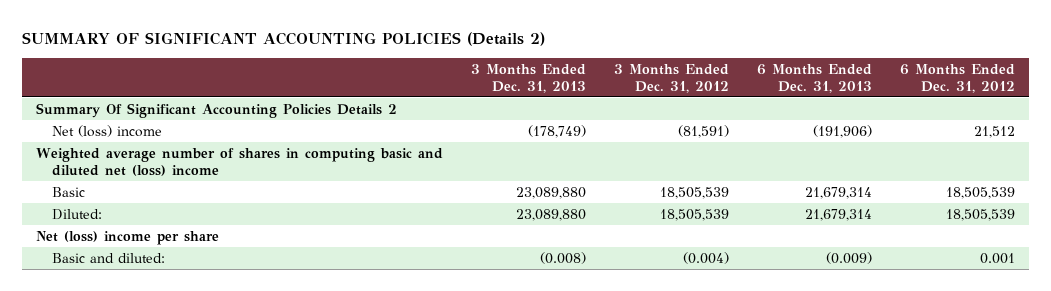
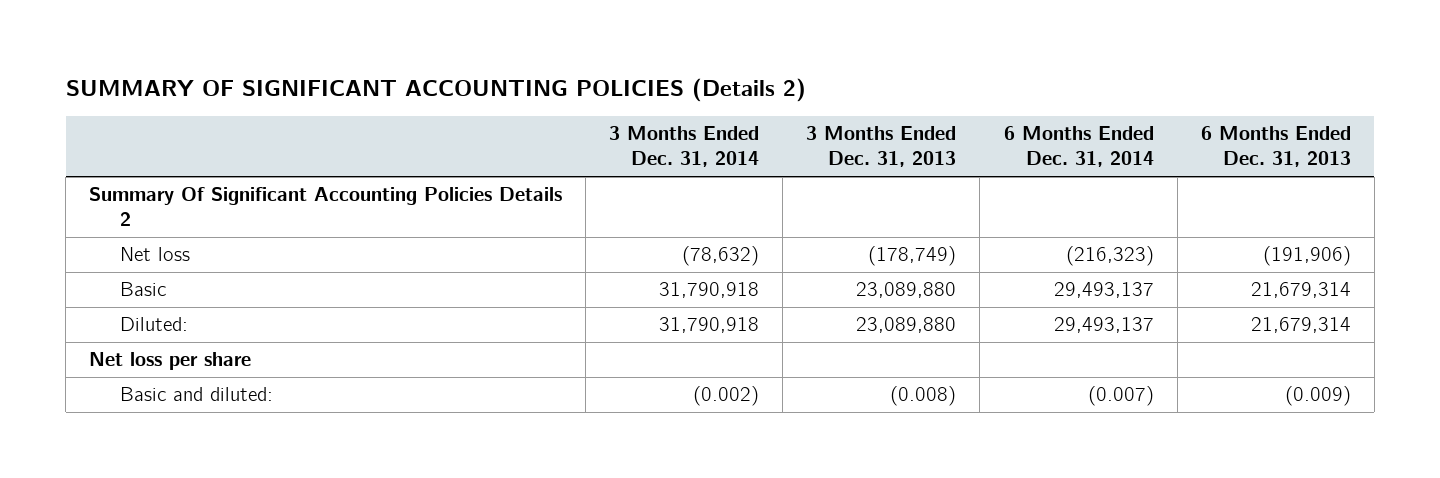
[613,63,729,93] 3 Months Ended Dec. 31, 2012 -> none
[899,63,1015,93] 6 Months Ended Dec. 31, 2012 -> none
none -> [609,126,760,168] 3 Months Ended Dec. 31, 2014
none -> [1003,126,1154,168] 6 Months Ended Dec. 31, 2014
[36,147,444,176] Weighted average number of shares in computing basic and diluted net (loss) income -> none
[51,124,162,137] Net (loss) income -> [119,247,190,262] Net loss
[36,230,220,245] Net (loss) income per share -> [89,352,252,371] Net loss per share

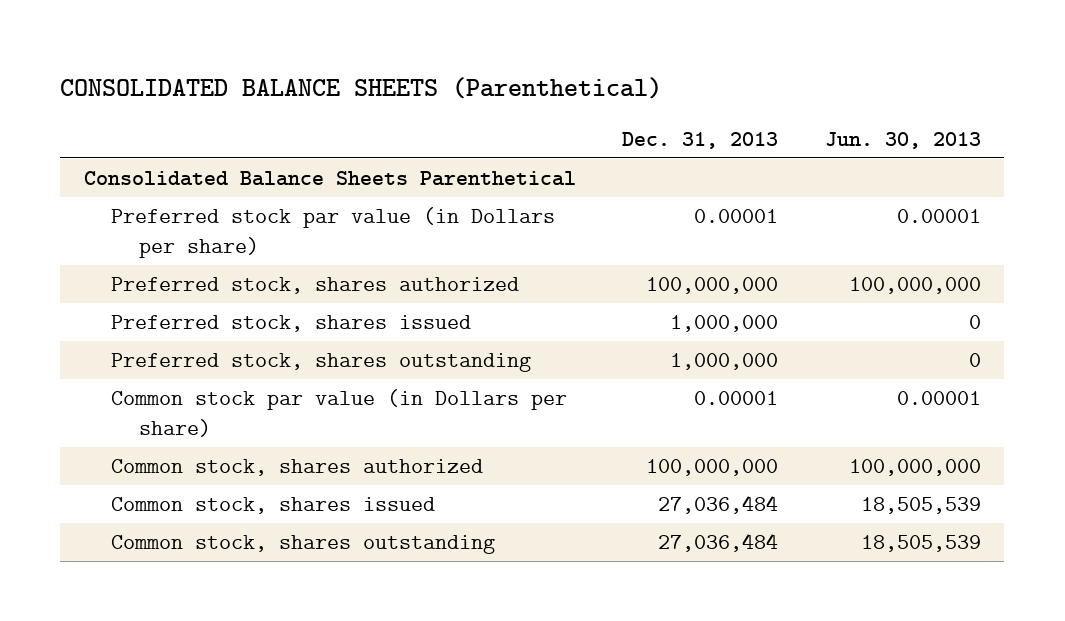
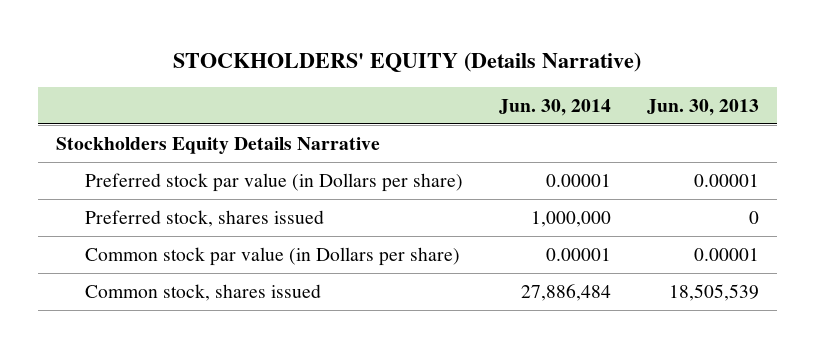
[60,77,663,100] CONSOLIDATED BALANCE SHEETS (Parenthetical) -> [173,51,642,72] STOCKHOLDERS' EQUITY (Details Narrative)
[622,131,779,149] Dec. 31, 2013 -> none
none -> [499,98,612,116] Jun. 30, 2014
[83,171,576,187] Consolidated Balance Sheets Parenthetical -> none
none -> [55,136,380,154] Stockholders Equity Details Narrative
[111,277,520,295] Preferred stock, shares authorized -> none
[111,353,532,373] Preferred stock, shares outstanding -> none
[111,459,484,477] Common stock, shares authorized -> none
[111,535,496,555] Common stock, shares outstanding -> none

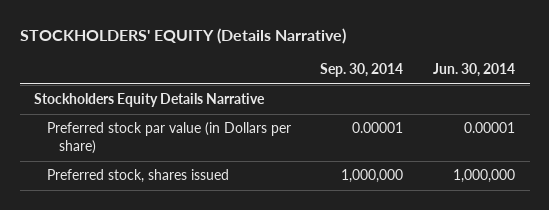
[647,98,760,116] Jun. 30, 2013 -> none
none -> [320,63,404,78] Sep. 30, 2014
[85,246,461,266] Common stock par value (in Dollars per share) -> none
[85,283,322,301] Common stock, shares issued -> none

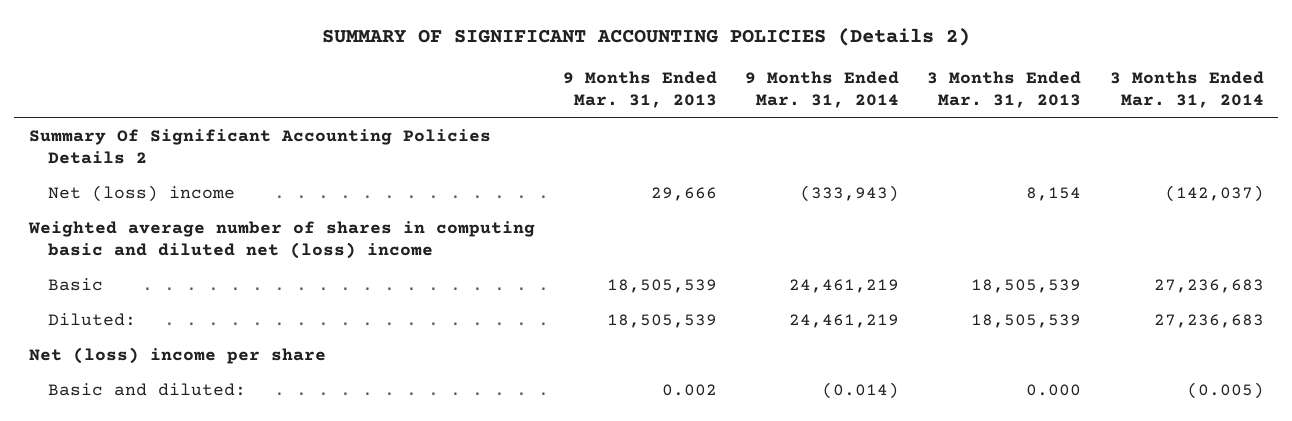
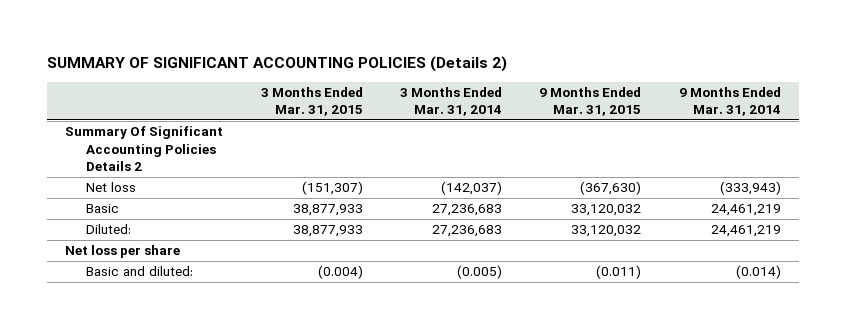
[562,71,717,108] 9 Months Ended Mar. 31, 2013 -> none
[927,71,1082,108] 3 Months Ended Mar. 31, 2013 -> none
none -> [260,86,363,117] 3 Months Ended Mar. 31, 2015
none -> [539,86,642,117] 9 Months Ended Mar. 31, 2015
[27,220,535,259] Weighted average number of shares in computing basic and diluted net (loss) income -> none
[47,184,235,202] Net (loss) income -> [85,182,136,193] Net loss
[28,346,326,364] Net (loss) income per share -> [65,245,181,259] Net loss per share

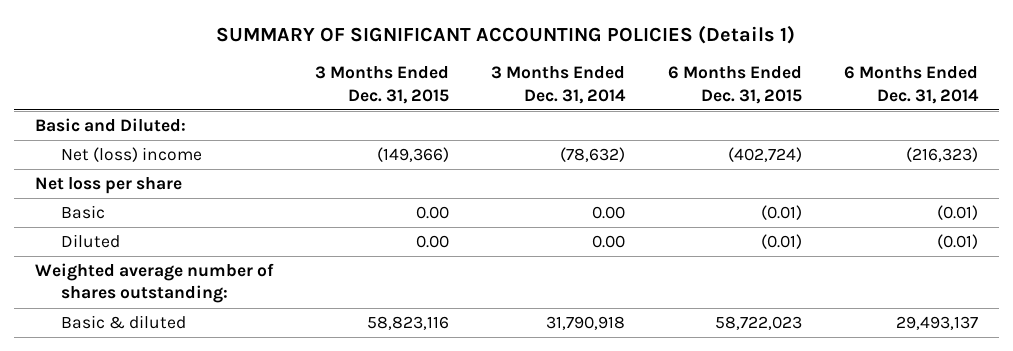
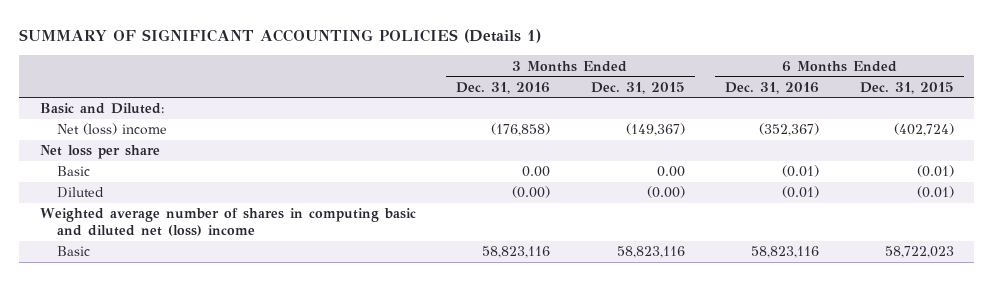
[491,66,627,104] 3 Months Ended Dec. 31, 2014 -> none
[843,66,979,104] 6 Months Ended Dec. 31, 2014 -> none
none -> [456,81,551,94] Dec. 31, 2016
none -> [725,81,820,94] Dec. 31, 2016
[377,147,450,163] (149,366) -> [625,123,685,137] (149,367)
[416,235,450,249] 0.00 -> [646,186,685,199] (0.00)
[35,263,275,304] Weighted average number of shares outstanding: -> [39,208,416,237] Weighted average number of shares in computing basic and diluted net (loss) income
[60,315,186,330] Basic & diluted -> [57,246,91,257] Basic

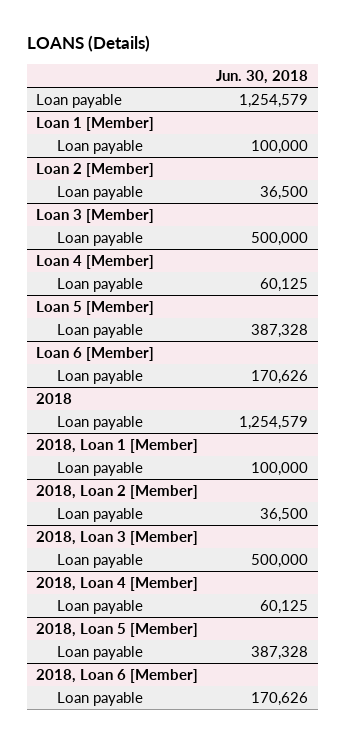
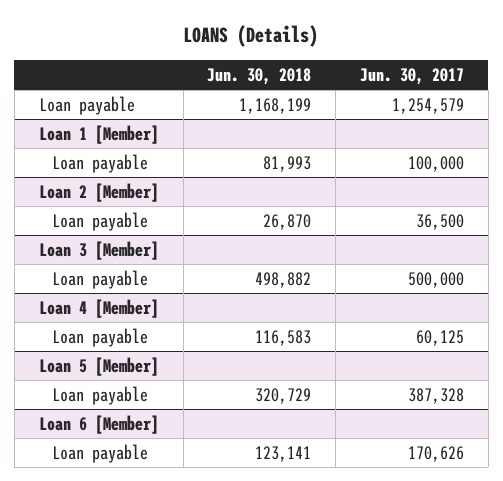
none -> [360,68,465,86] Jun. 30, 2017
[239,93,309,108] 1,254,579 -> [239,97,312,114] 1,168,199
[251,139,309,154] 100,000 -> [263,155,312,172] 81,993
[260,185,309,200] 36,500 -> [263,213,312,230] 26,870
[251,231,309,246] 500,000 -> [255,271,312,288] 498,882
[260,277,309,292] 60,125 -> [255,329,312,346] 116,583
[251,323,309,338] 387,328 -> [255,387,312,404] 320,729
[35,392,72,404] 2018 -> none
[56,415,143,430] Loan payable -> none
[35,438,198,453] 2018, Loan 1 [Member] -> none
[56,461,143,476] Loan payable -> none
[35,484,198,499] 2018, Loan 2 [Member] -> none
[56,507,143,522] Loan payable -> none
[35,530,198,545] 2018, Loan 3 [Member] -> none
[56,553,143,568] Loan payable -> none
[35,576,198,591] 2018, Loan 4 [Member] -> none
[56,599,143,614] Loan payable -> none
[35,622,198,637] 2018, Loan 5 [Member] -> none
[56,645,143,660] Loan payable -> none
[35,668,198,683] 2018, Loan 6 [Member] -> none
[56,691,143,706] Loan payable -> none
[251,369,309,384] 170,626 -> [255,445,312,462] 123,141

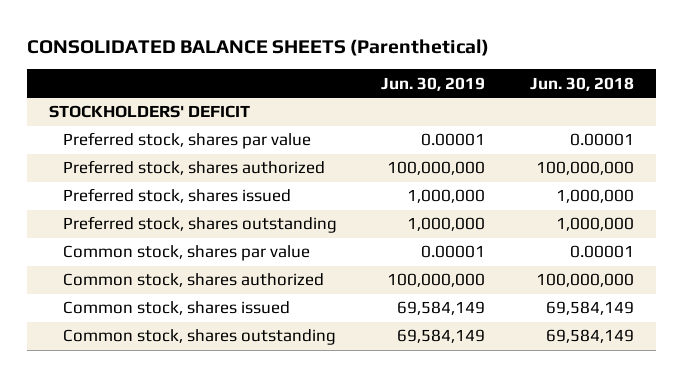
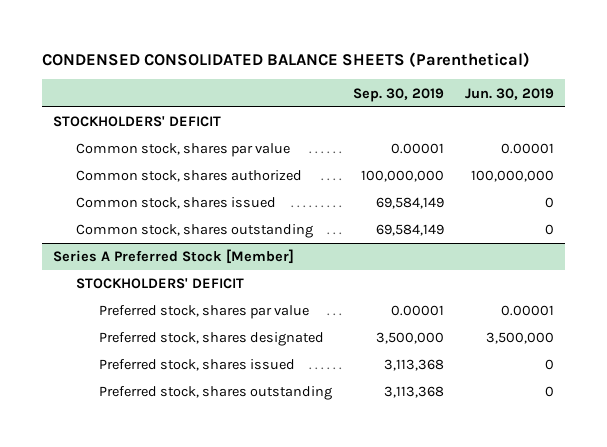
[26,38,489,56] CONSOLIDATED BALANCE SHEETS (Parenthetical) -> [42,51,531,67] CONDENSED CONSOLIDATED BALANCE SHEETS (Parenthetical)
[530,76,635,91] Jun. 30, 2018 -> none
none -> [353,87,445,102] Sep. 30, 2019
[62,132,311,150] Preferred stock, shares par value -> none
[62,160,325,176] Preferred stock, shares authorized -> none
[62,188,291,204] Preferred stock, shares issued -> none
[62,216,337,234] Preferred stock, shares outstanding -> none
[397,301,486,316] 69,584,149 -> [545,197,555,209] 0
[397,329,486,344] 69,584,149 -> [545,224,555,236] 0
none -> [53,249,295,265] Series A Preferred Stock [Member]
none -> [75,278,244,290] STOCKHOLDERS' DEFICIT
none -> [98,305,309,320] Preferred stock, shares par value
none -> [98,332,324,347] Preferred stock, shares designated
none -> [98,359,295,372] Preferred stock, shares issued
none -> [98,386,332,401] Preferred stock, shares outstanding

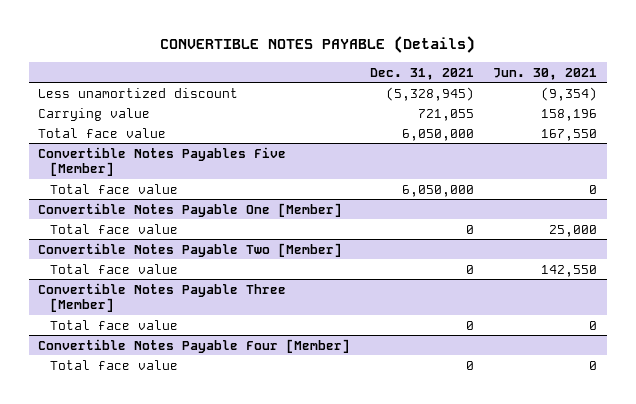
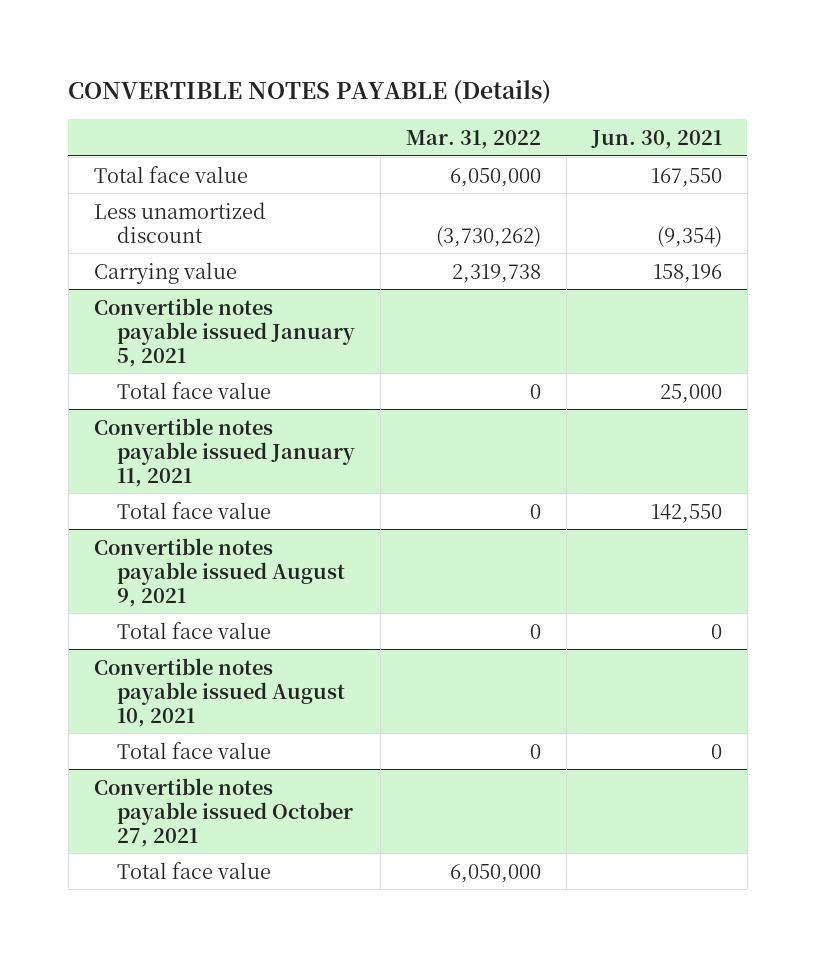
[369,67,474,80] Dec. 31, 2021 -> none
none -> [405,129,541,149] Mar. 31, 2022
[38,127,167,138] Total face value -> [93,165,248,183] Total face value
[38,146,287,177] Convertible Notes Payables Five [Member] -> none
[50,183,179,194] Total face value -> none
[38,202,343,217] Convertible Notes Payable One [Member] -> [93,297,355,367] Convertible notes payable issued January 5, 2021
[38,242,343,257] Convertible Notes Payable Two [Member] -> [93,417,355,487] Convertible notes payable issued January 11, 2021
[38,282,287,313] Convertible Notes Payable Three [Member] -> [93,537,345,607] Convertible notes payable issued August 9, 2021
[38,338,351,353] Convertible Notes Payable Four [Member] -> [93,657,345,727] Convertible notes payable issued August 10, 2021
none -> [93,777,353,847] Convertible notes payable issued October 27, 2021
none -> [116,861,271,879] Total face value

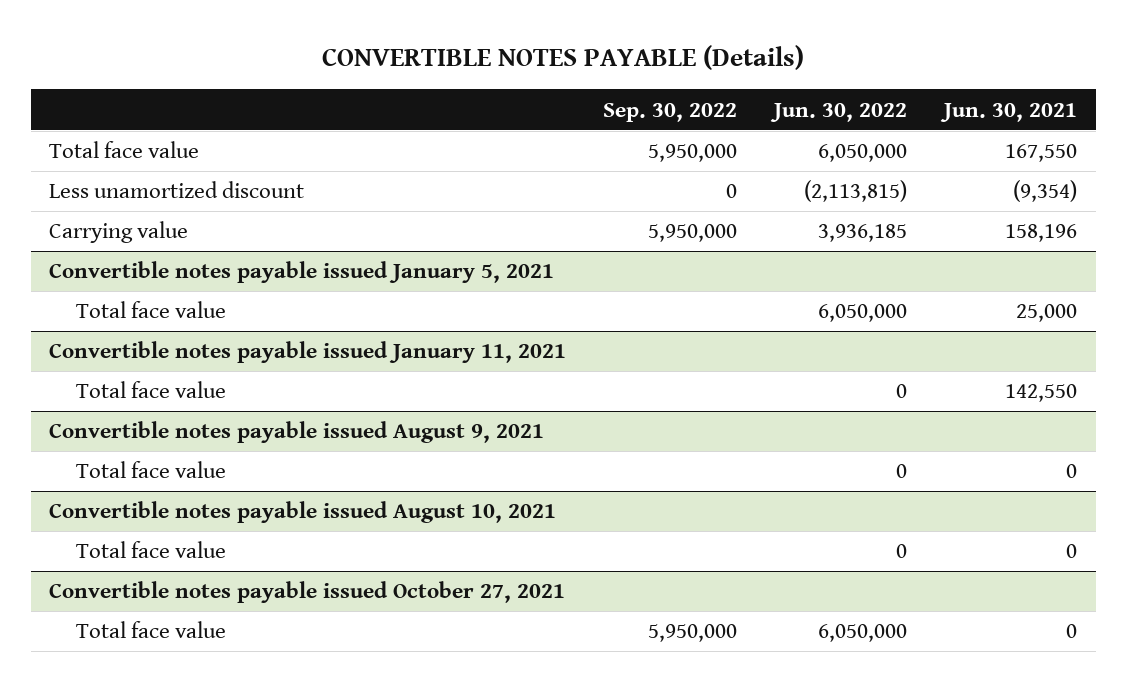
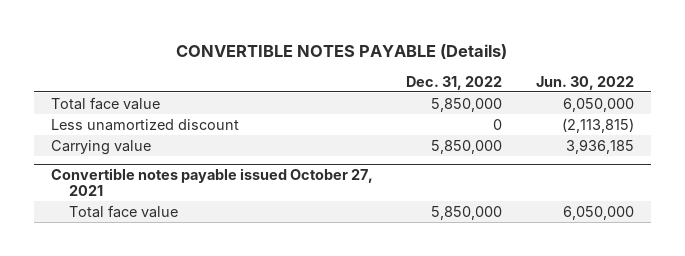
[603,102,738,122] Sep. 30, 2022 -> none
[940,102,1078,122] Jun. 30, 2021 -> none
none -> [406,75,503,90] Dec. 31, 2022
[49,261,555,284] Convertible notes payable issued January 5, 2021 -> none
[75,301,226,319] Total face value -> none
[49,341,567,364] Convertible notes payable issued January 11, 2021 -> none
[75,381,226,399] Total face value -> none
[49,421,545,444] Convertible notes payable issued August 9, 2021 -> none
[75,461,226,479] Total face value -> none
[49,501,557,524] Convertible notes payable issued August 10, 2021 -> none
[75,541,226,559] Total face value -> none

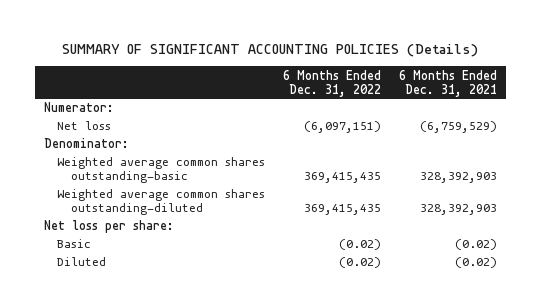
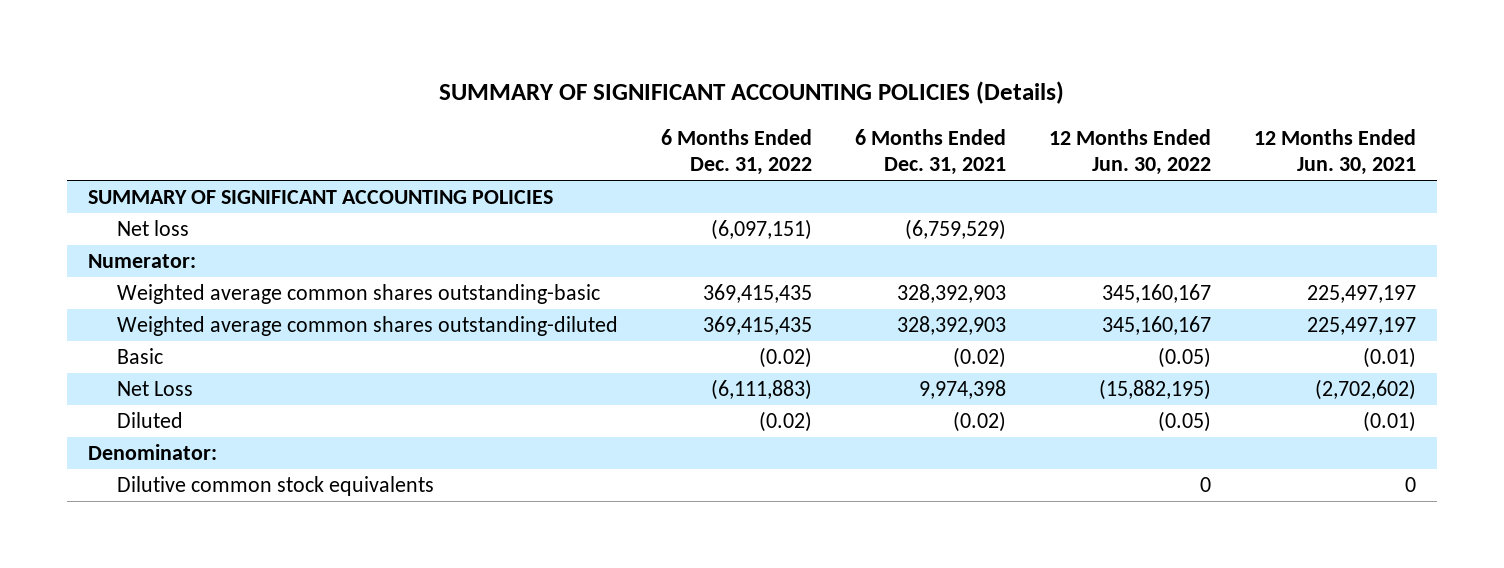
none -> [1048,129,1211,176] 12 Months Ended Jun. 30, 2022
none -> [1253,129,1416,176] 12 Months Ended Jun. 30, 2021
none -> [88,189,554,204] SUMMARY OF SIGNIFICANT ACCOUNTING POLICIES
[43,102,114,113] Numerator: -> [88,253,197,268] Numerator:
[43,220,174,234] Net loss per share: -> none
none -> [116,380,193,396] Net Loss
[43,138,129,149] Denominator: -> [88,443,218,460] Denominator:
none -> [116,475,434,496] Dilutive common stock equivalents

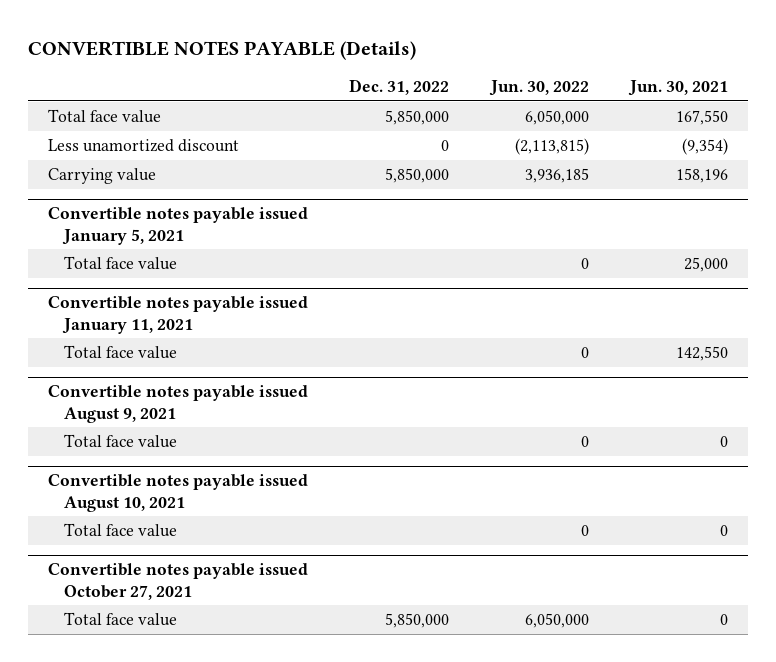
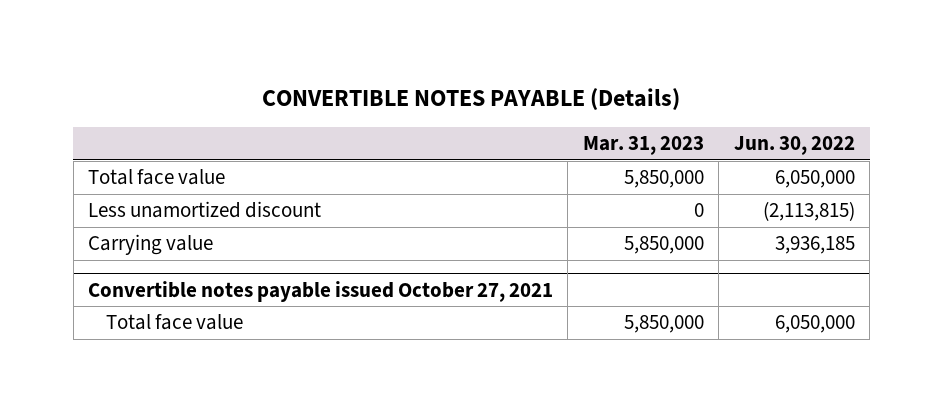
[349,79,450,96] Dec. 31, 2022 -> none
[627,80,728,97] Jun. 30, 2021 -> none
none -> [582,136,704,156] Mar. 31, 2023
[48,207,309,245] Convertible notes payable issued January 5, 2021 -> none
[63,255,177,270] Total face value -> none
[48,296,309,334] Convertible notes payable issued January 11, 2021 -> none
[63,344,177,359] Total face value -> none
[48,385,309,423] Convertible notes payable issued August 9, 2021 -> none
[63,433,177,448] Total face value -> none
[48,474,309,512] Convertible notes payable issued August 10, 2021 -> none
[63,522,177,537] Total face value -> none

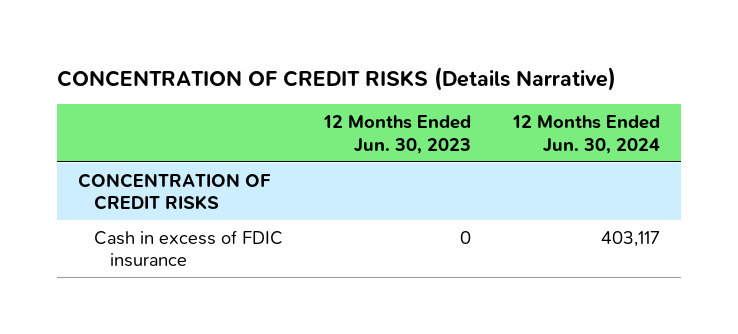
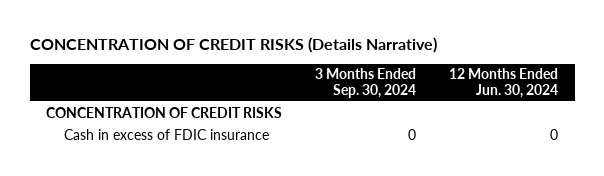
[323,115,472,154] 12 Months Ended Jun. 30, 2023 -> none
none -> [315,68,417,98] 3 Months Ended Sep. 30, 2024
[600,230,660,247] 403,117 -> [550,128,559,140] 0

